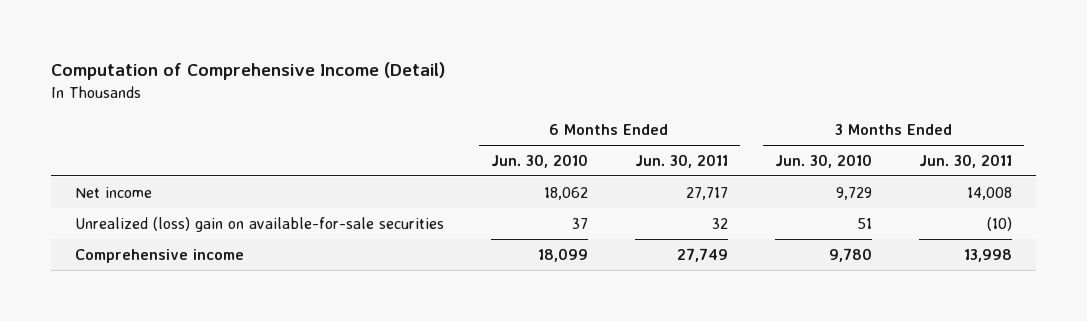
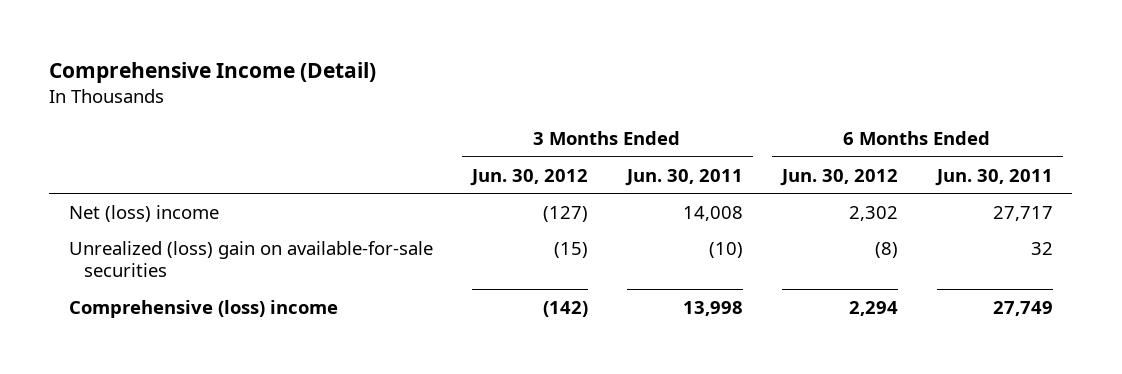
[51,62,446,81] Computation of Comprehensive Income (Detail) -> [49,61,377,83] Comprehensive Income (Detail)
[490,153,588,168] Jun. 30, 2010 -> none
[775,153,873,168] Jun. 30, 2010 -> none
none -> [469,168,588,186] Jun. 30, 2012
none -> [779,168,898,186] Jun. 30, 2012
[74,186,152,198] Net income -> [68,204,219,222] Net (loss) income
[74,248,244,263] Comprehensive income -> [68,299,338,318] Comprehensive (loss) income

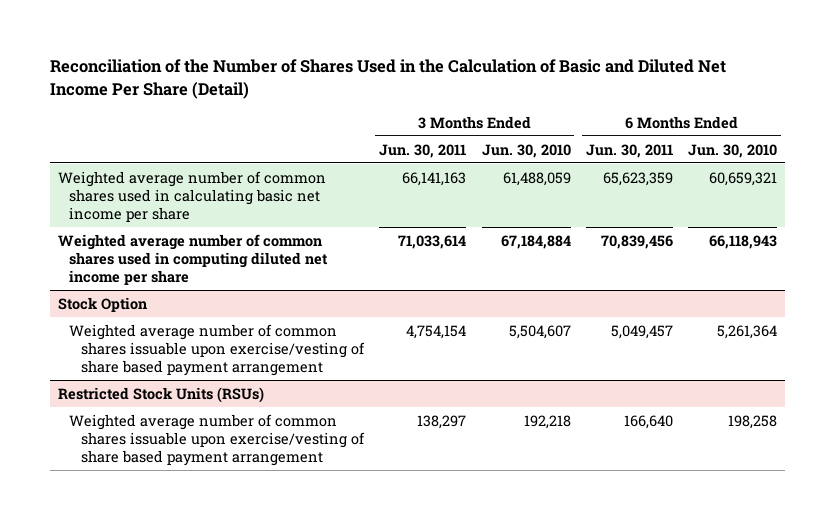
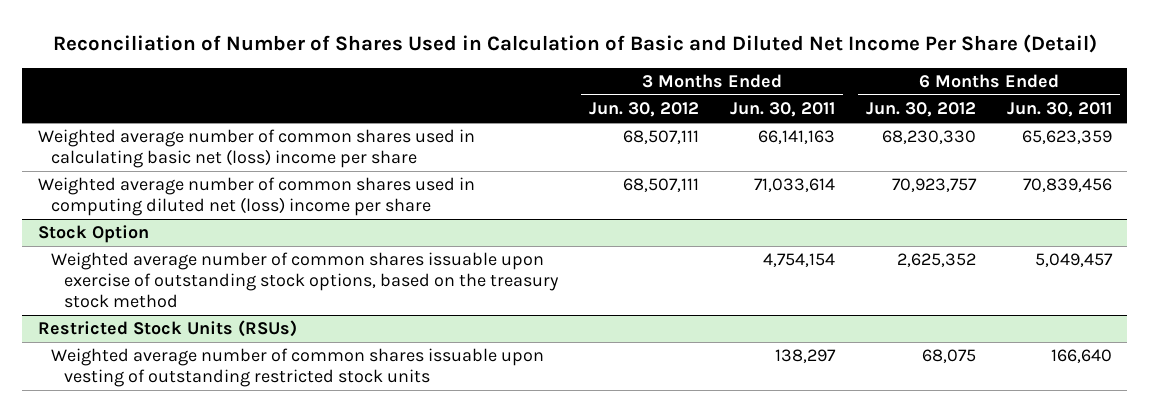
[49,59,726,99] Reconciliation of the Number of Shares Used in the Calculation of Basic and Diluted Net Income Per Share (Detail) -> [52,33,1097,53] Reconciliation of Number of Shares Used in Calculation of Basic and Diluted Net Income Per Share (Detail)
[481,143,571,158] Jun. 30, 2010 -> none
[688,143,778,158] Jun. 30, 2010 -> none
none -> [588,102,699,118] Jun. 30, 2012
none -> [865,102,976,118] Jun. 30, 2012
[57,170,326,223] Weighted average number of common shares used in calculating basic net income per share -> [37,129,475,168] Weighted average number of common shares used in calculating basic net (loss) income per share
[57,233,329,286] Weighted average number of common shares used in computing diluted net income per share -> [37,177,475,216] Weighted average number of common shares used in computing diluted net (loss) income per share
[69,323,365,377] Weighted average number of common shares issuable upon exercise/vesting of share based payment arrangement -> [50,252,559,308] Weighted average number of common shares issuable upon exercise of outstanding stock options, based on the treasury stock method
[69,413,365,467] Weighted average number of common shares issuable upon exercise/vesting of share based payment arrangement -> [50,348,544,387] Weighted average number of common shares issuable upon vesting of outstanding restricted stock units

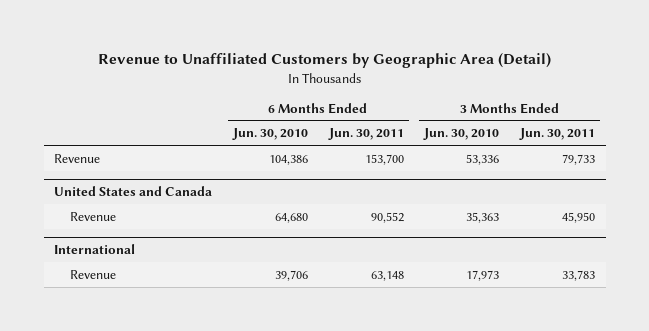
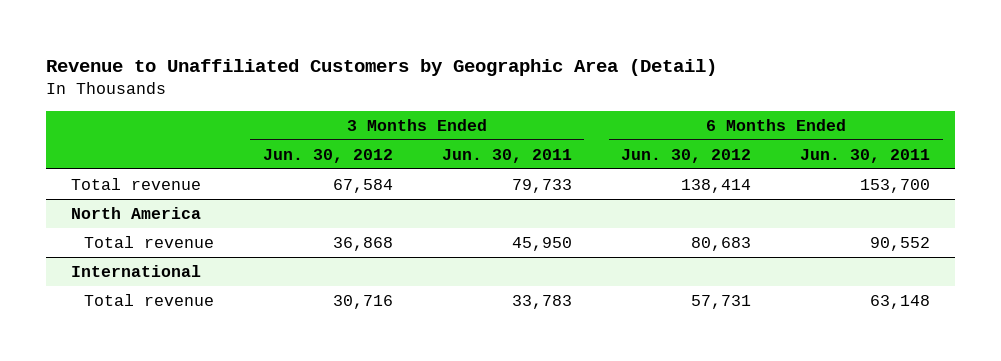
[231,128,308,141] Jun. 30, 2010 -> none
[423,128,500,141] Jun. 30, 2010 -> none
none -> [262,148,393,163] Jun. 30, 2012
none -> [621,148,752,163] Jun. 30, 2012
[53,185,212,196] United States and Canada -> none
[53,153,100,163] Revenue -> [70,177,201,190] Total revenue
none -> [70,206,201,219] North America
[70,211,117,221] Revenue -> [83,235,214,248] Total revenue
[70,269,117,279] Revenue -> [83,293,214,306] Total revenue

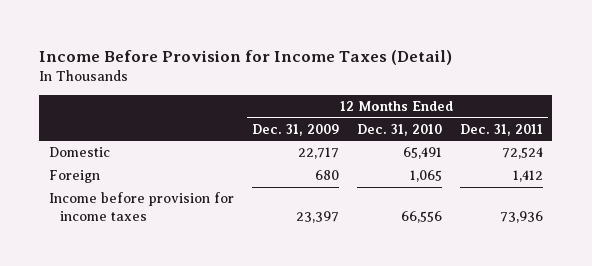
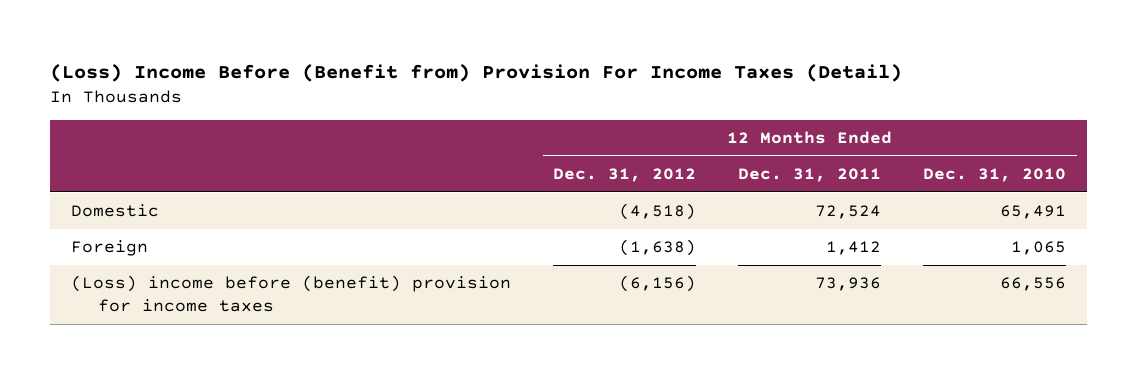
[39,49,453,65] Income Before Provision for Income Taxes (Detail) -> [50,63,903,82] (Loss) Income Before (Benefit from) Provision For Income Taxes (Detail)
[251,123,339,136] Dec. 31, 2009 -> none
none -> [553,168,697,183] Dec. 31, 2012
[48,192,234,222] Income before provision for income taxes -> [71,275,512,313] (Loss) income before (benefit) provision for income taxes

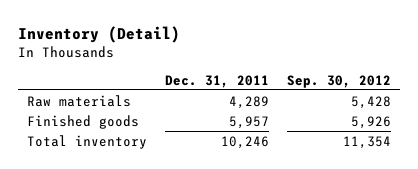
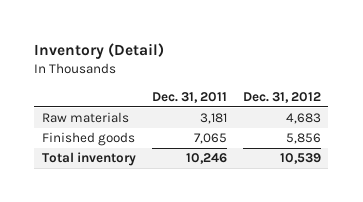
[287,74,392,88] Sep. 30, 2012 -> none
none -> [242,91,321,103] Dec. 31, 2012
[228,95,269,109] 4,289 -> [199,113,227,125] 3,181
[228,115,269,129] 5,957 -> [193,133,227,145] 7,065

